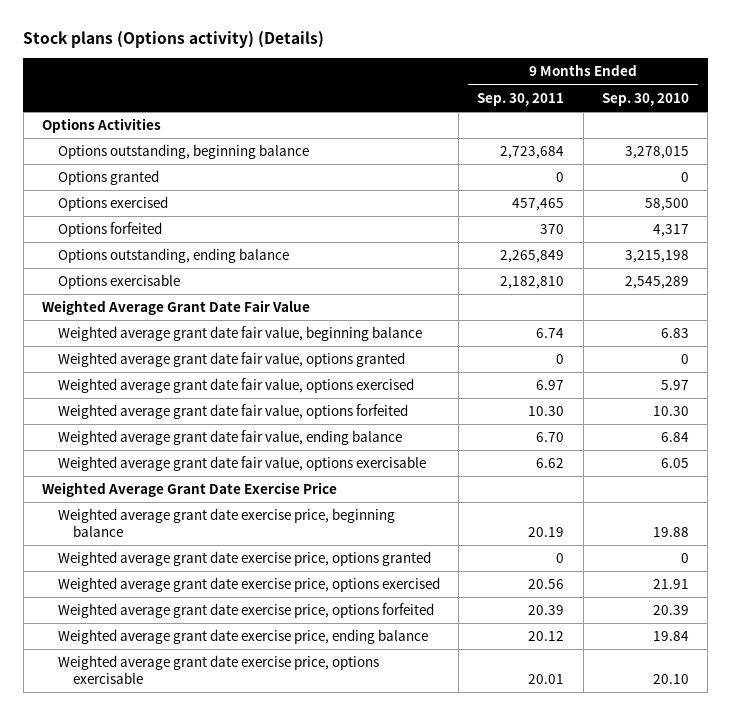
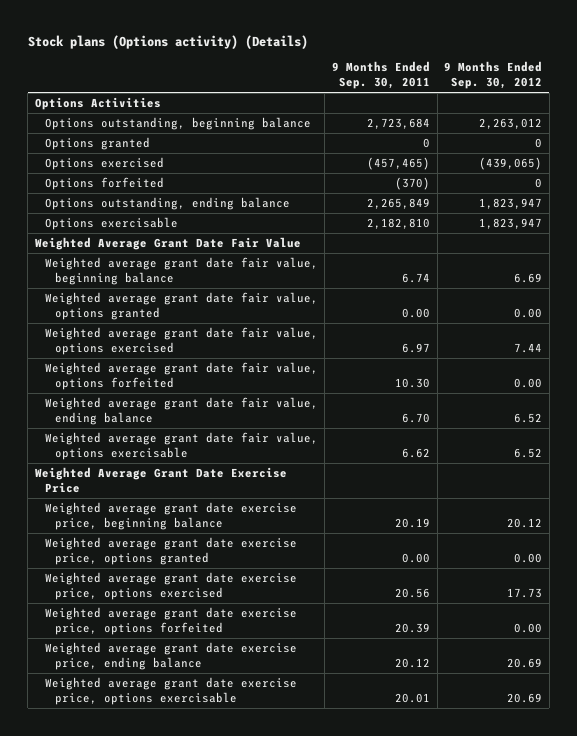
[601,92,689,106] Sep. 30, 2010 -> none
none -> [444,61,543,90] 9 Months Ended Sep. 30, 2012
[512,198,565,212] 457,465 -> [366,157,430,171] (457,465)
[540,224,565,235] 370 -> [394,177,430,191] (370)
[556,354,565,365] 0 -> [401,308,430,319] 0.00
[556,553,565,564] 0 -> [401,553,430,564] 0.00

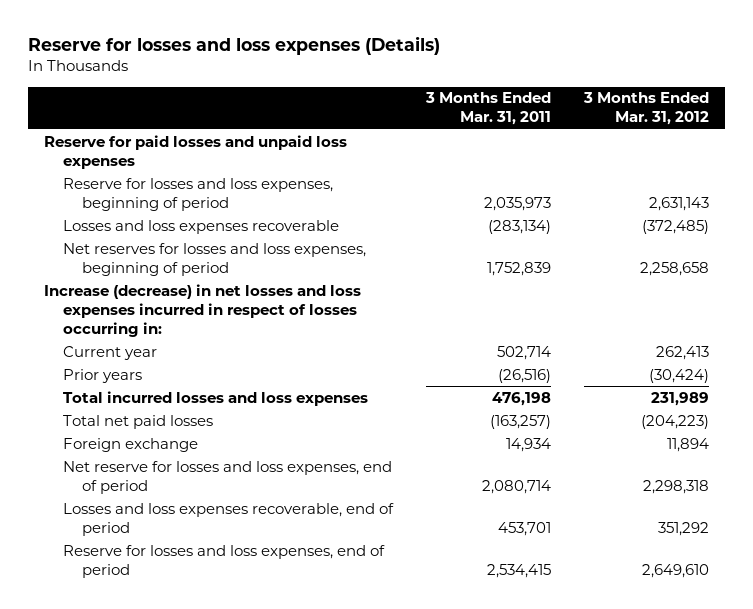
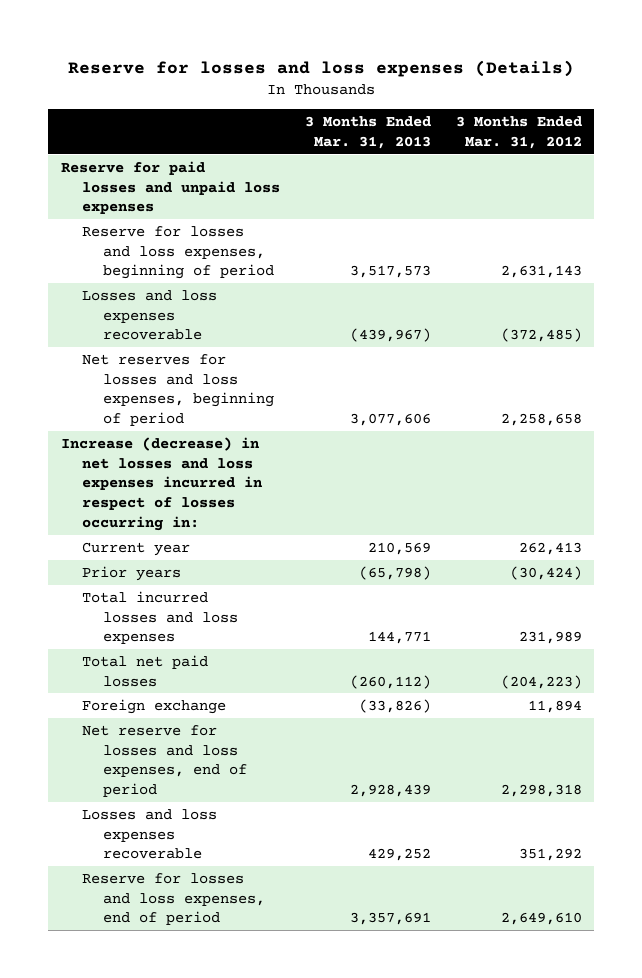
[424,92,551,126] 3 Months Ended Mar. 31, 2011 -> none
none -> [304,116,431,149] 3 Months Ended Mar. 31, 2013
[62,502,394,536] Losses and loss expenses recoverable, end of period -> [81,808,217,860] Losses and loss expenses recoverable

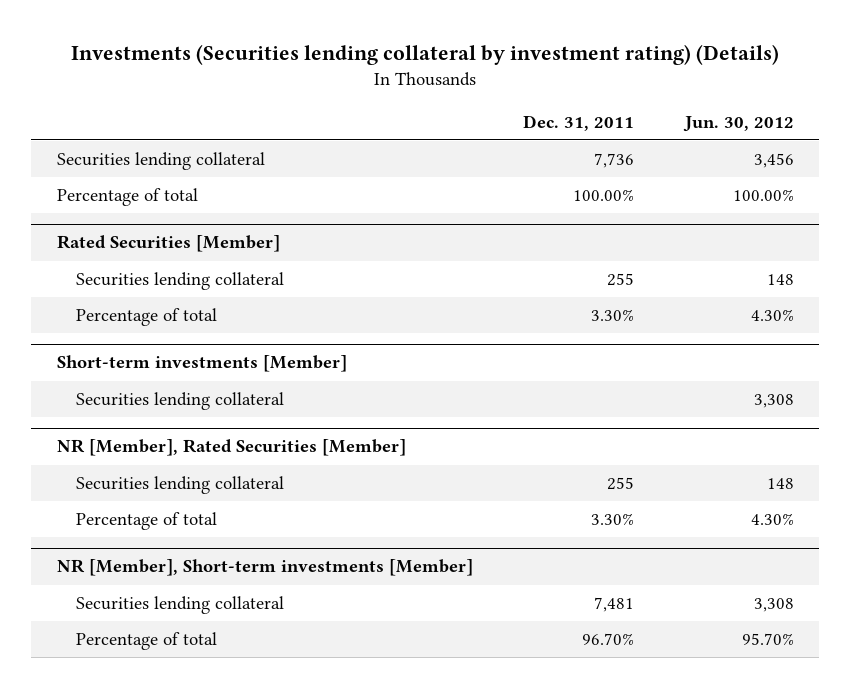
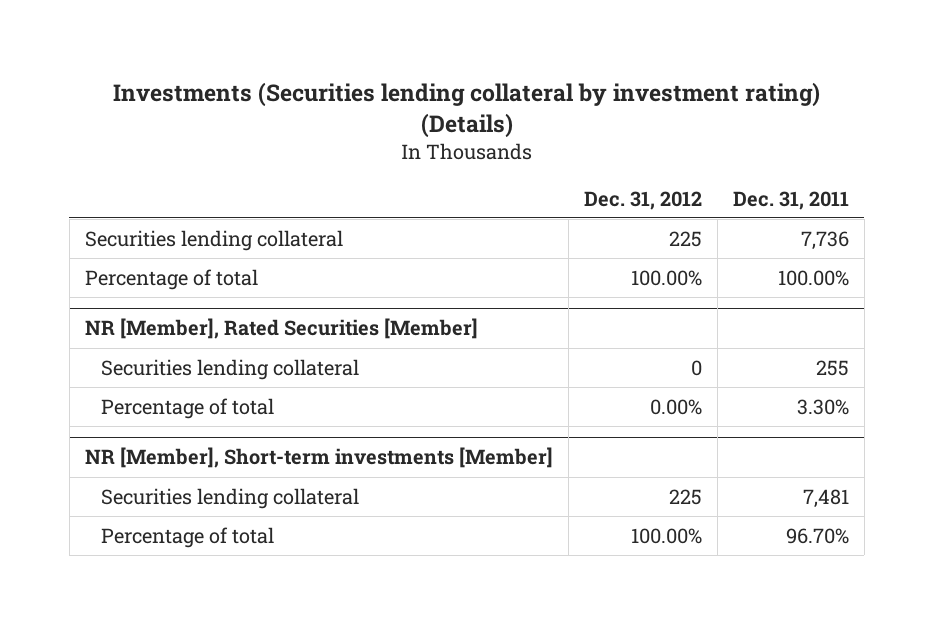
[682,115,794,132] Jun. 30, 2012 -> none
none -> [583,190,702,210] Dec. 31, 2012
[56,235,280,253] Rated Securities [Member] -> none
[76,272,285,291] Securities lending collateral -> none
[76,308,218,327] Percentage of total -> none
[56,355,347,373] Short-term investments [Member] -> none
[76,392,285,411] Securities lending collateral -> none

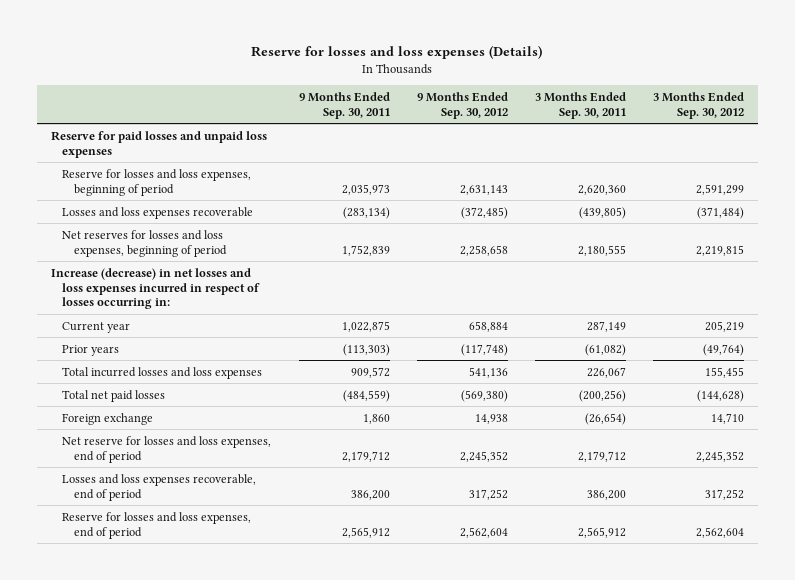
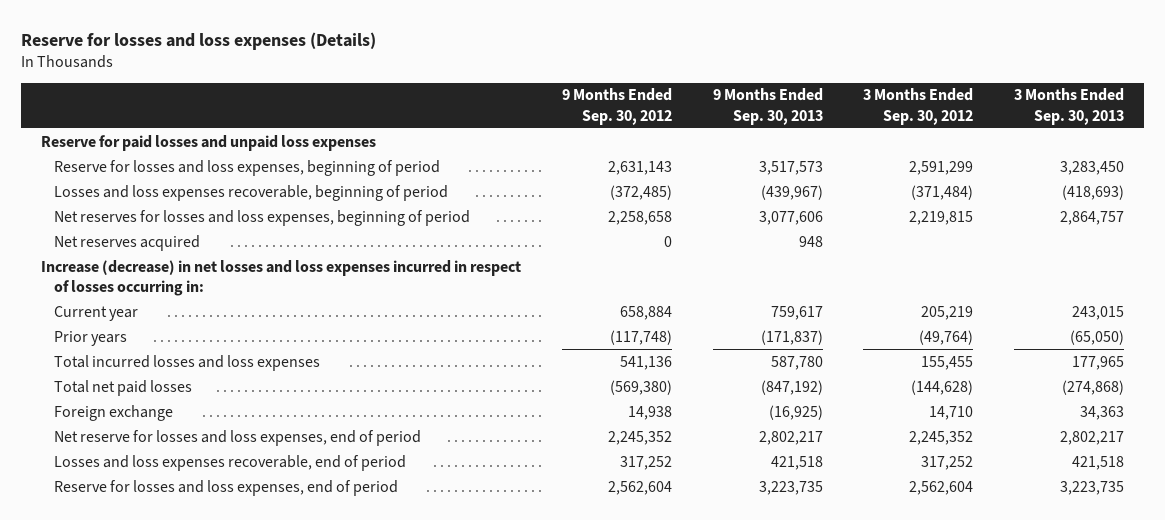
[298,91,390,119] 9 Months Ended Sep. 30, 2011 -> none
[534,91,626,119] 3 Months Ended Sep. 30, 2011 -> none
none -> [712,88,823,125] 9 Months Ended Sep. 30, 2013
none -> [1013,88,1124,125] 3 Months Ended Sep. 30, 2013
[62,206,254,219] Losses and loss expenses recoverable -> [53,184,448,201] Losses and loss expenses recoverable, beginning of period
none -> [53,234,200,251] Net reserves acquired

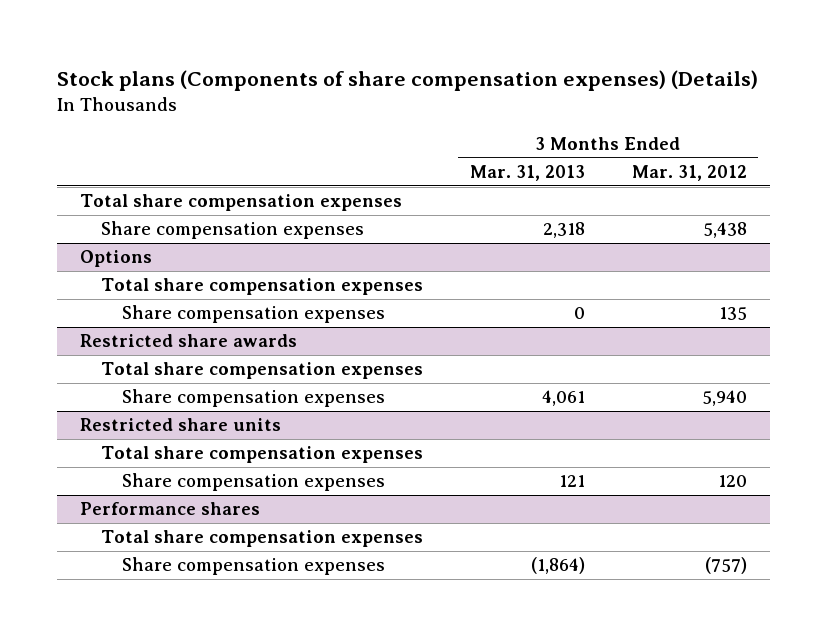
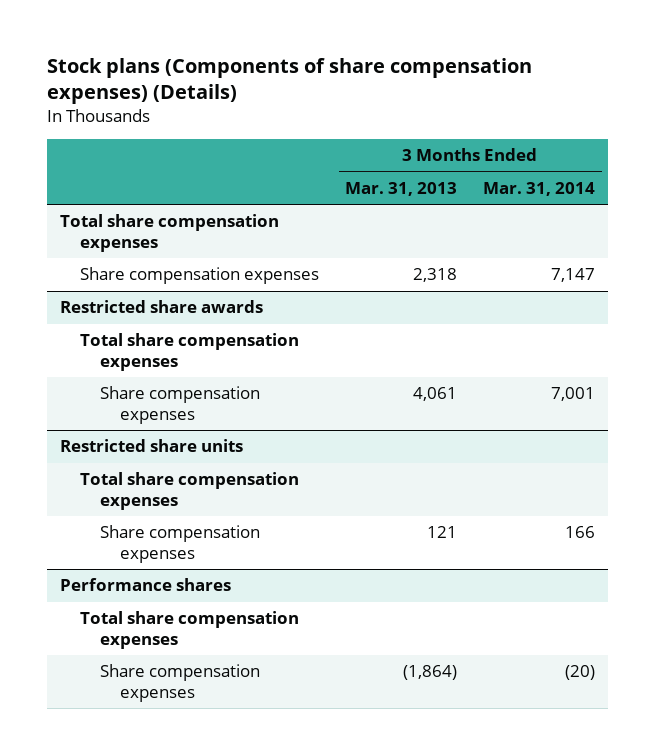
[631,165,747,182] Mar. 31, 2012 -> none
none -> [483,181,596,196] Mar. 31, 2014
[80,250,153,268] Options -> none
[101,278,424,296] Total share compensation expenses -> none
[122,305,386,324] Share compensation expenses -> none

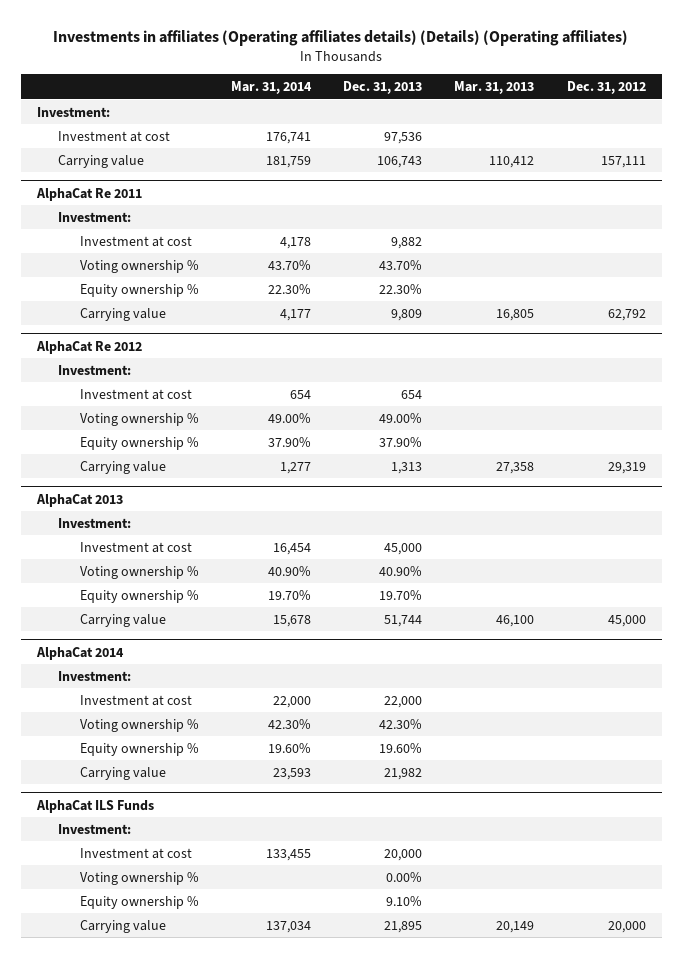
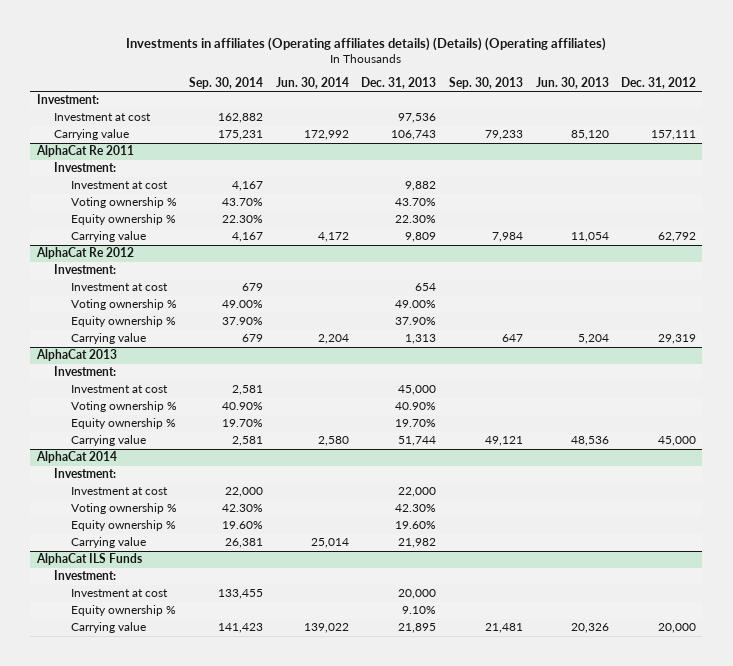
[230,81,312,95] Mar. 31, 2014 -> none
[454,81,535,95] Mar. 31, 2013 -> none
none -> [189,76,264,89] Sep. 30, 2014
none -> [275,76,349,89] Jun. 30, 2014
none -> [448,76,523,89] Sep. 30, 2013
none -> [535,76,609,89] Jun. 30, 2013
[79,871,199,885] Voting ownership % -> none

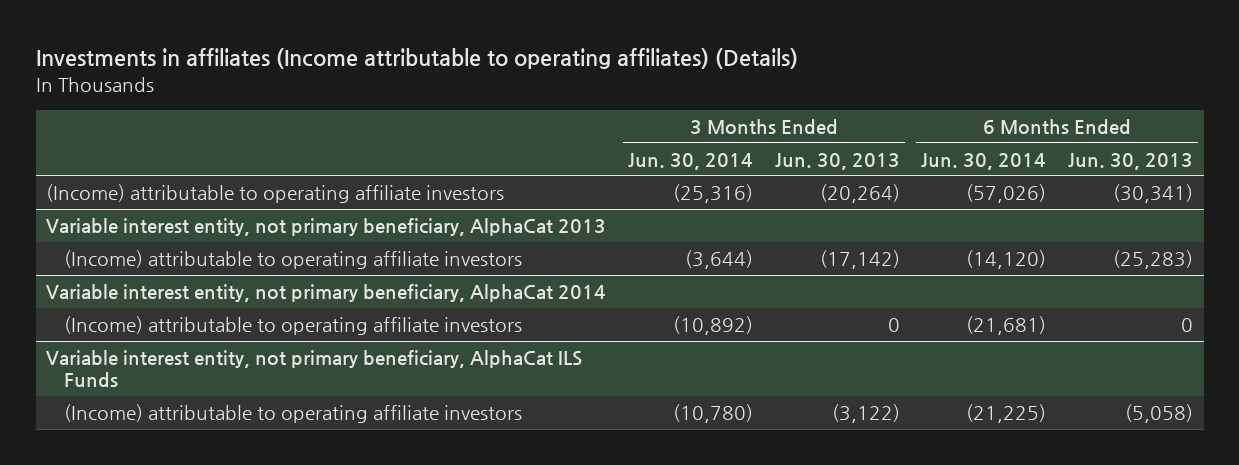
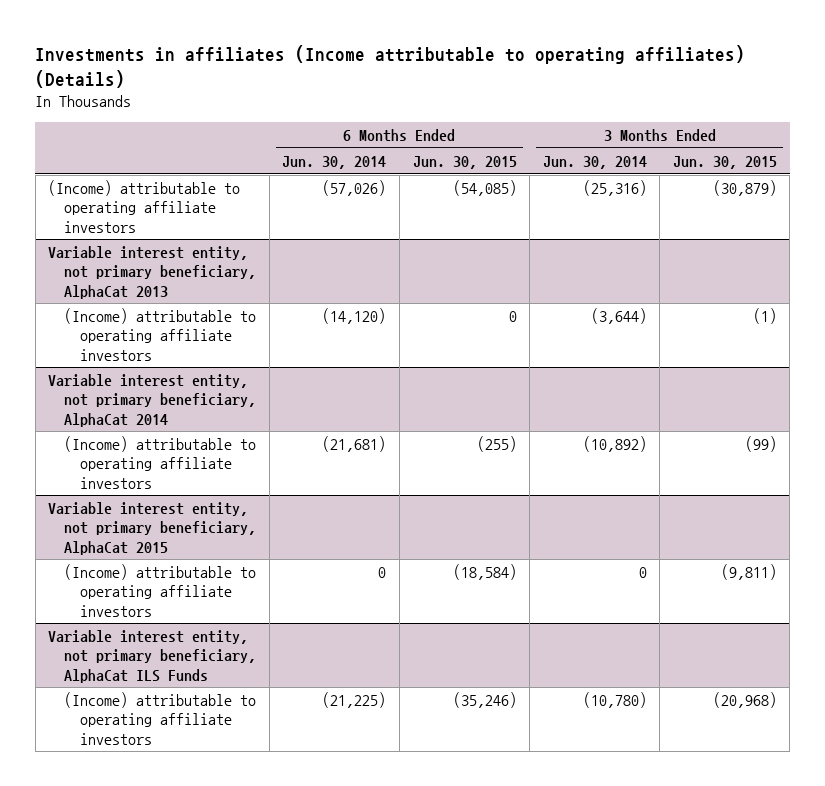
[774,152,900,170] Jun. 30, 2013 -> none
[1067,152,1193,170] Jun. 30, 2013 -> none
none -> [412,155,517,169] Jun. 30, 2015
none -> [672,155,777,169] Jun. 30, 2015
none -> [48,501,257,555] Variable interest entity, not primary beneficiary, AlphaCat 2015
none -> [64,563,257,617] (Income) attributable to operating affiliate investors

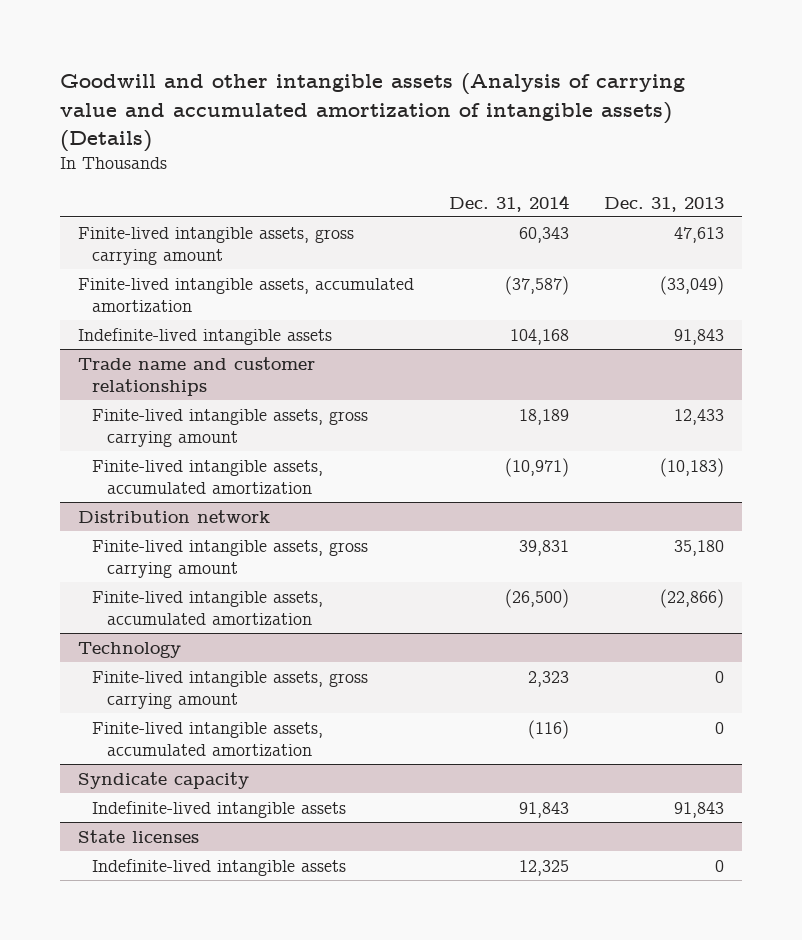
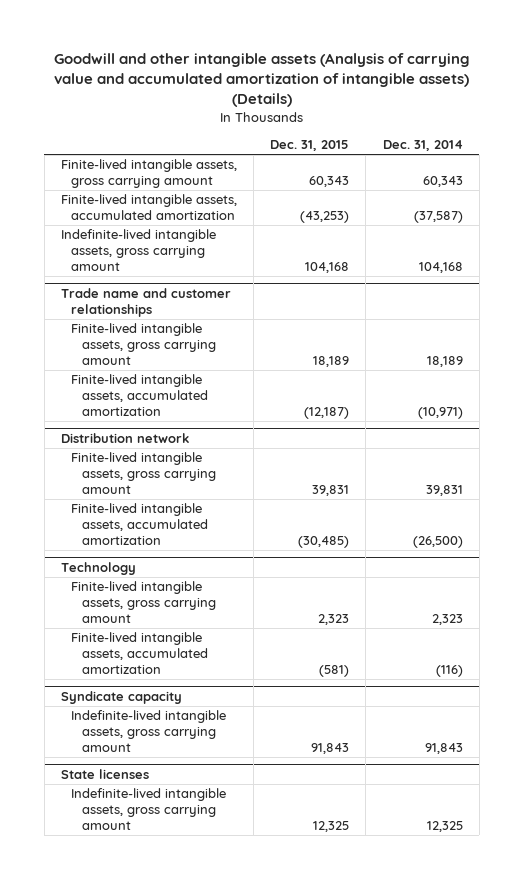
[604,196,725,212] Dec. 31, 2013 -> none
none -> [270,140,350,152] Dec. 31, 2015
[77,327,332,345] Indefinite-lived intangible assets -> [60,229,216,271] Indefinite-lived intangible assets, gross carrying amount
[92,800,347,818] Indefinite-lived intangible assets -> [71,710,227,752] Indefinite-lived intangible assets, gross carrying amount
[92,858,347,876] Indefinite-lived intangible assets -> [71,788,227,830] Indefinite-lived intangible assets, gross carrying amount

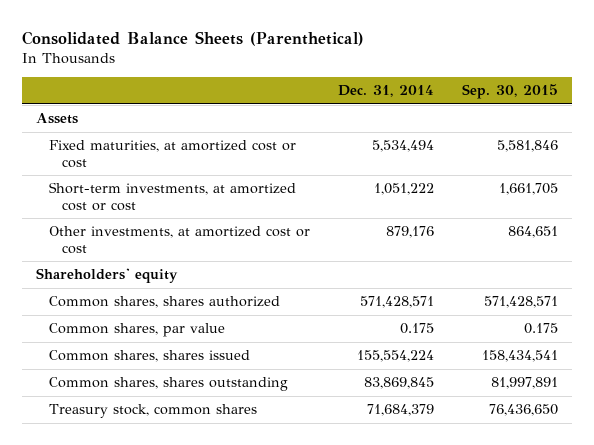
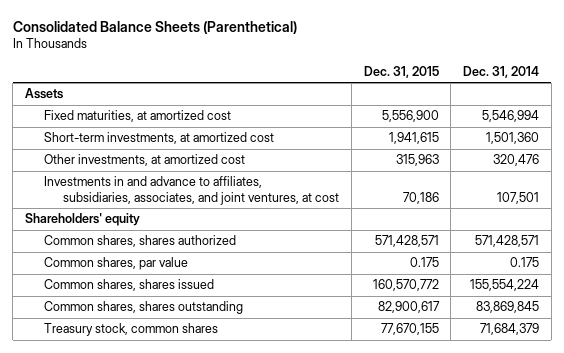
[462,84,559,100] Sep. 30, 2015 -> none
none -> [363,65,439,78] Dec. 31, 2015
[48,140,296,168] Fixed maturities, at amortized cost or cost -> [44,110,232,123] Fixed maturities, at amortized cost
[372,140,435,153] 5,534,494 -> [482,110,540,123] 5,546,994
[48,182,296,211] Short-term investments, at amortized cost or cost -> [44,132,275,145] Short-term investments, at amortized cost
[374,183,435,196] 1,051,222 -> [486,132,540,145] 1,501,360
[48,226,310,254] Other investments, at amortized cost or cost -> [44,154,246,167] Other investments, at amortized cost
[386,226,435,239] 879,176 -> [493,154,540,167] 320,476
none -> [44,176,340,206] Investments in and advance to affiliates, subsidiaries, associates, and joint ventures, at cost

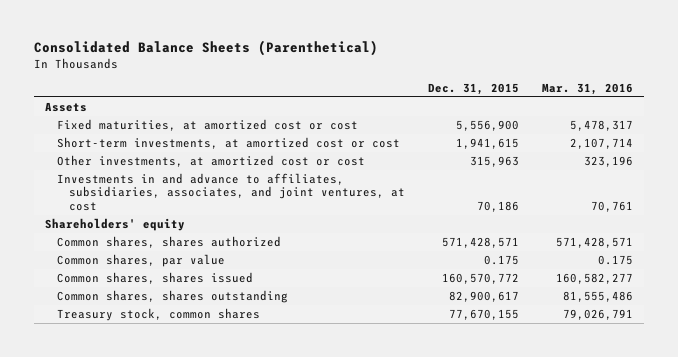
[463,65,540,78] Dec. 31, 2014 -> none
none -> [541,83,633,96] Mar. 31, 2016
[44,110,232,123] Fixed maturities, at amortized cost -> [57,118,359,131] Fixed maturities, at amortized cost or cost
[44,132,275,145] Short-term investments, at amortized cost -> [57,136,401,149] Short-term investments, at amortized cost or cost
[44,154,246,167] Other investments, at amortized cost -> [57,154,366,167] Other investments, at amortized cost or cost

